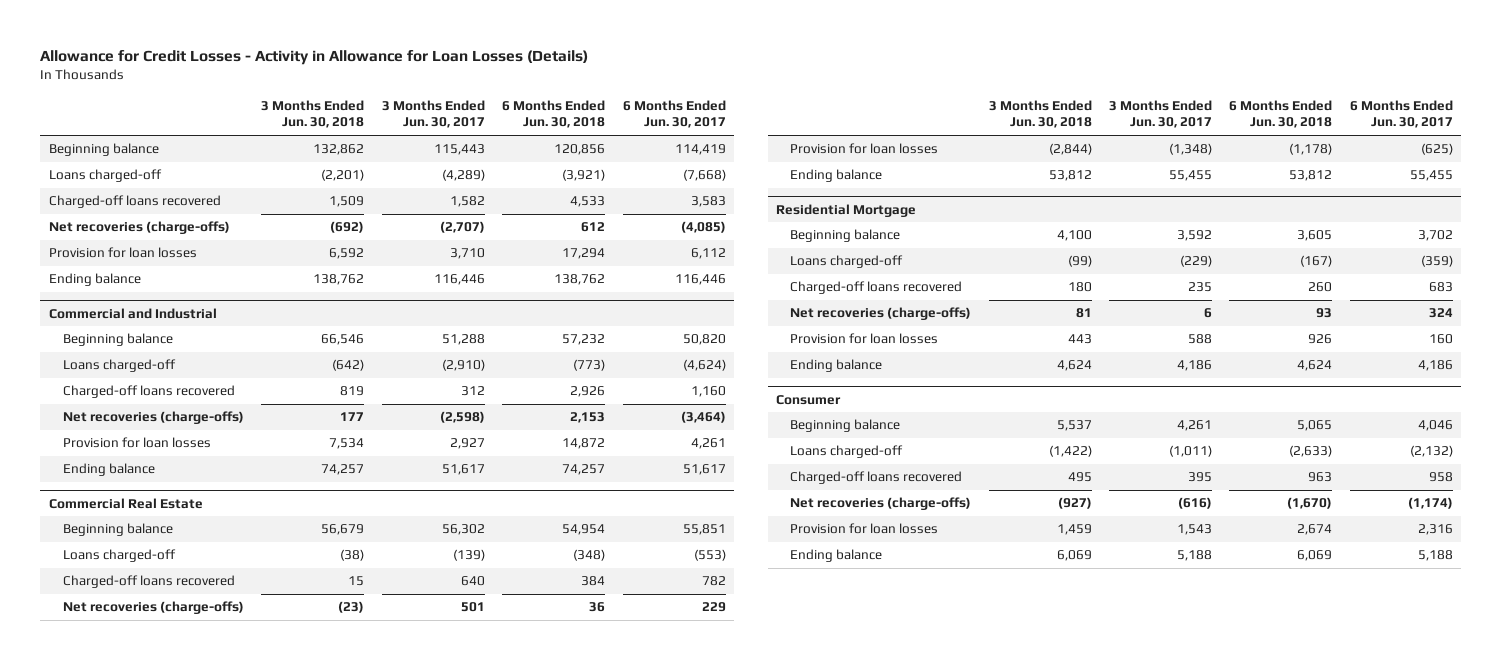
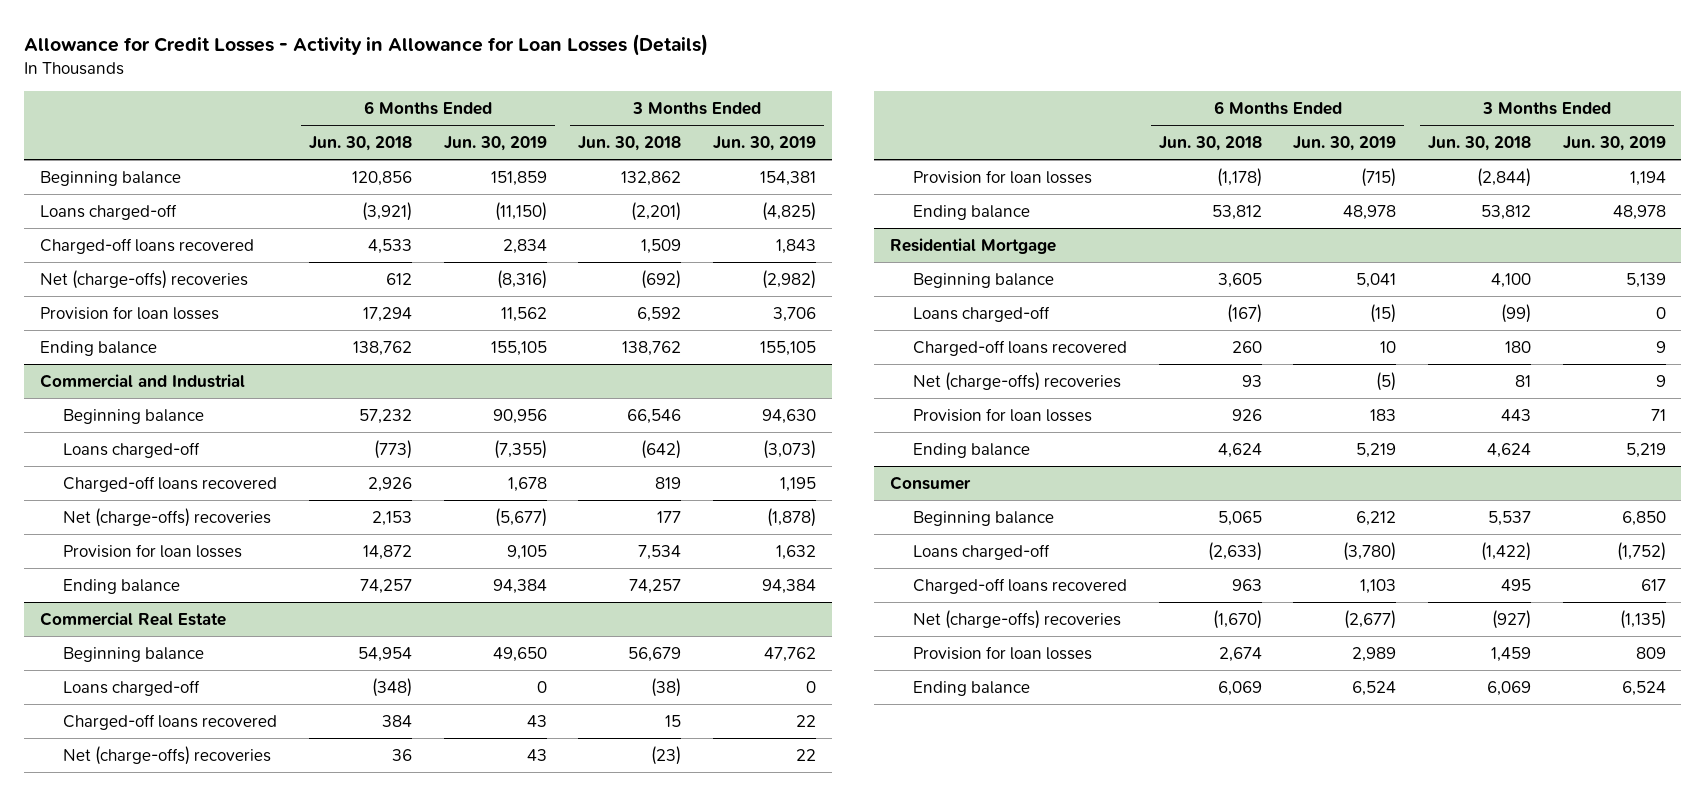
[381,99,485,129] 3 Months Ended Jun. 30, 2017 -> none
[622,99,726,129] 6 Months Ended Jun. 30, 2017 -> none
none -> [443,135,547,151] Jun. 30, 2019
none -> [712,135,816,151] Jun. 30, 2019
[49,221,231,235] Net recoveries (charge-offs) -> [40,269,249,289] Net (charge-offs) recoveries
[63,411,245,425] Net recoveries (charge-offs) -> [63,507,272,527] Net (charge-offs) recoveries
[63,601,245,615] Net recoveries (charge-offs) -> [63,745,272,765] Net (charge-offs) recoveries
[790,307,972,321] Net recoveries (charge-offs) -> [913,371,1122,391] Net (charge-offs) recoveries
[790,497,972,511] Net recoveries (charge-offs) -> [913,609,1122,629] Net (charge-offs) recoveries

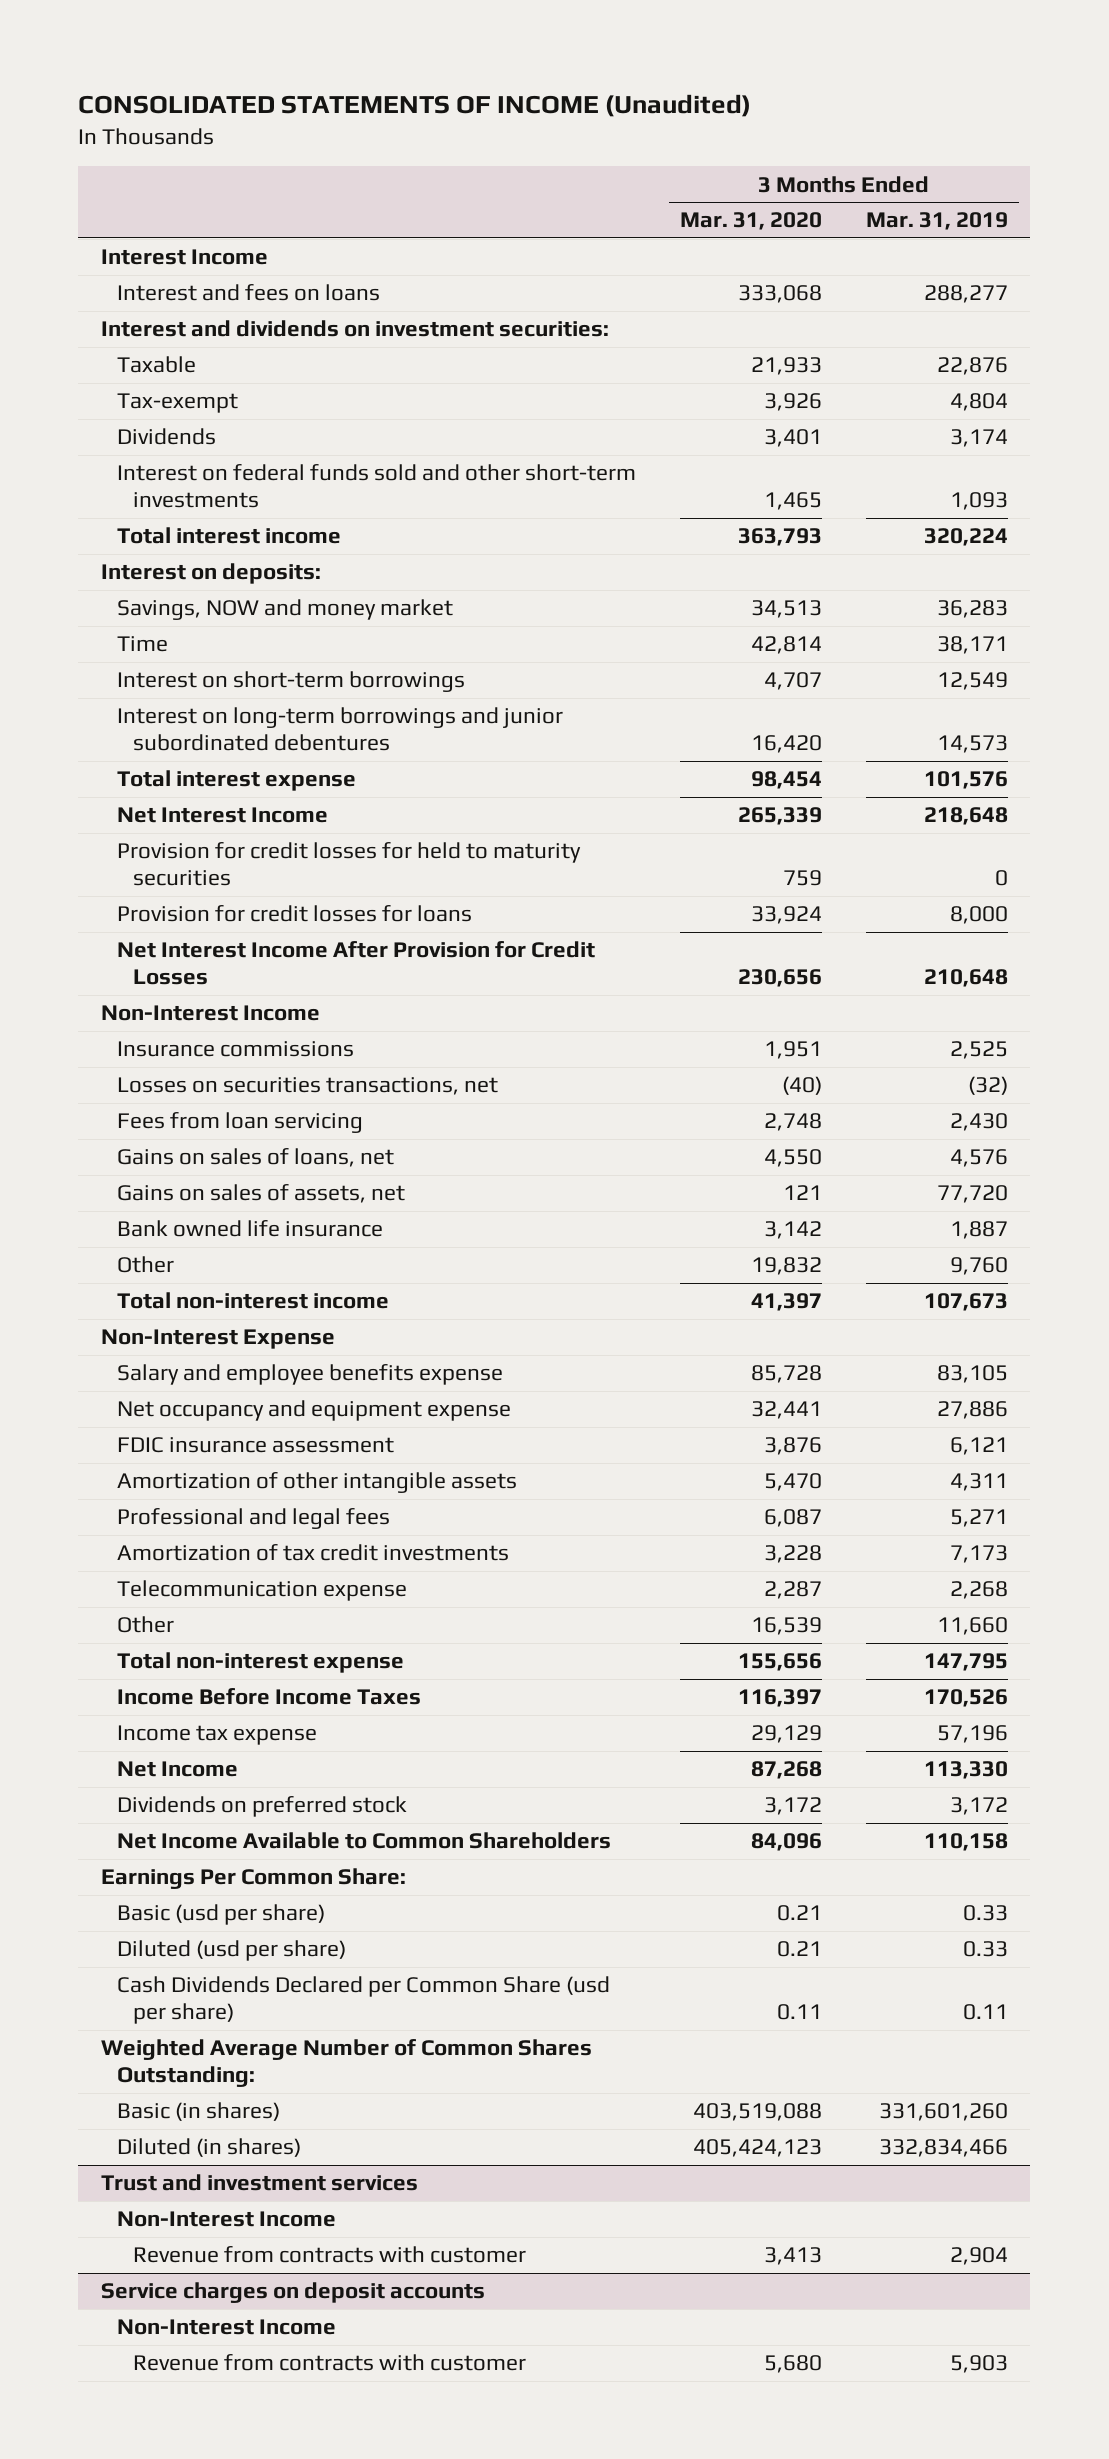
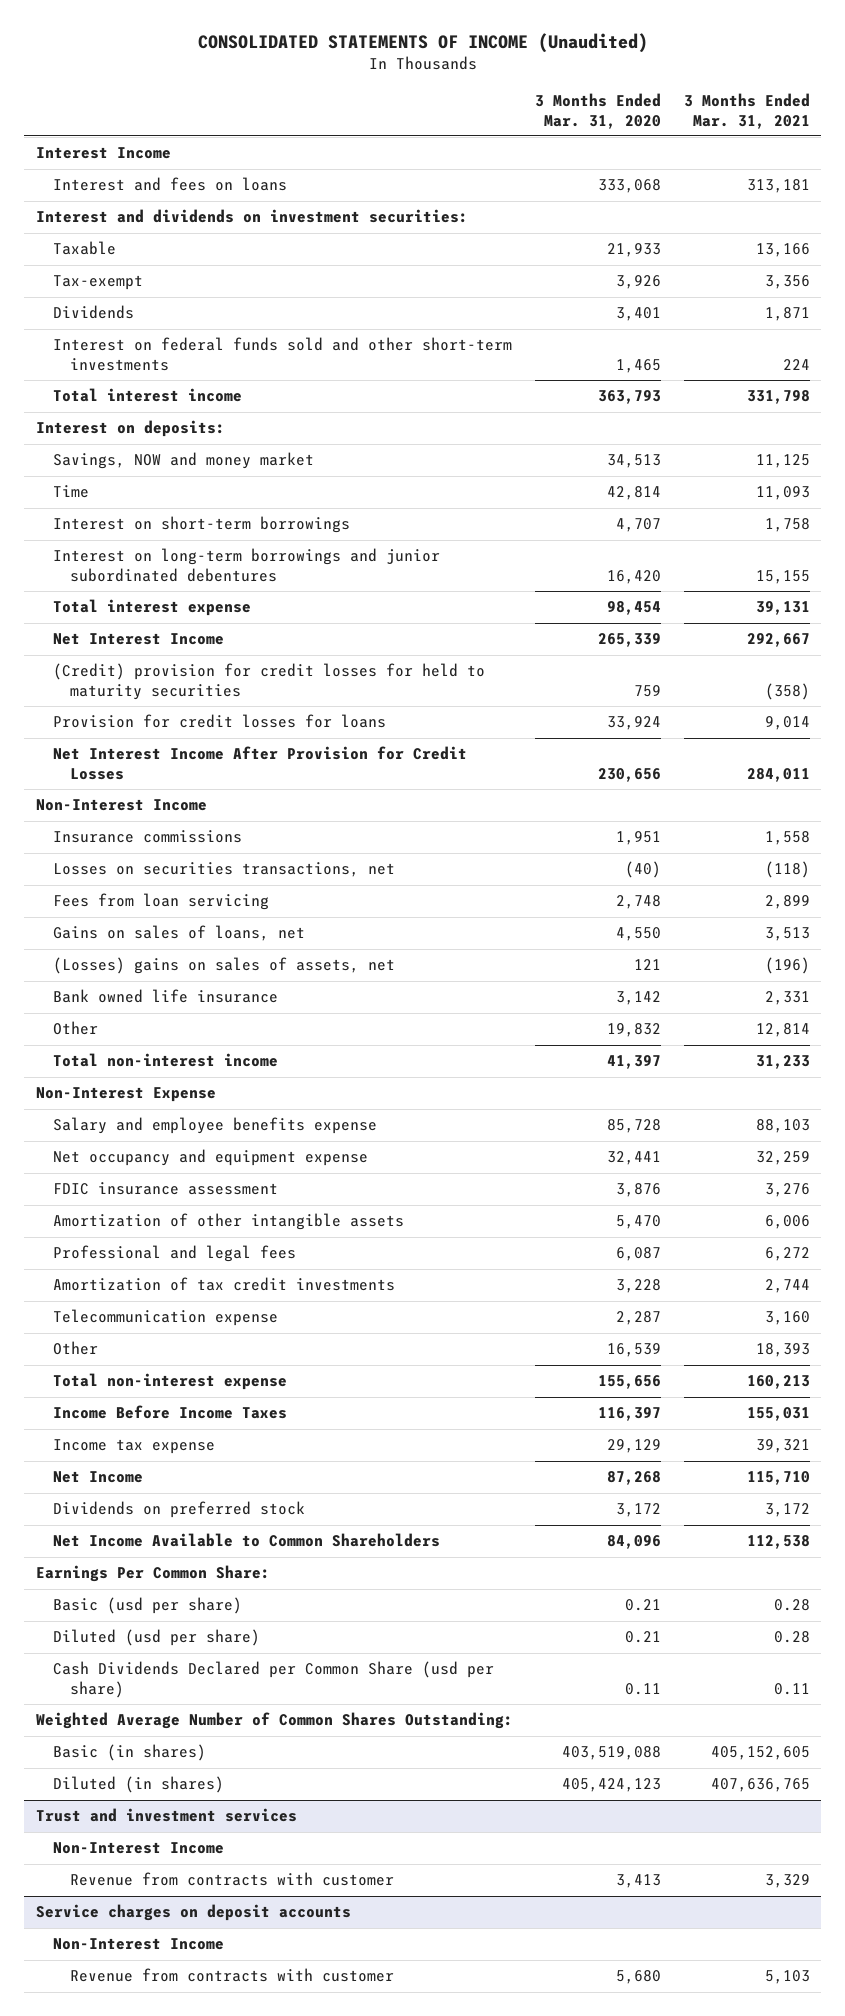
[866,212,1009,231] Mar. 31, 2019 -> none
none -> [683,93,810,129] 3 Months Ended Mar. 31, 2021
[116,842,581,887] Provision for credit losses for held to maturity securities -> [52,663,485,700] (Credit) provision for credit losses for held to maturity securities
[116,1184,405,1204] Gains on sales of assets, net -> [52,957,395,975] (Losses) gains on sales of assets, net

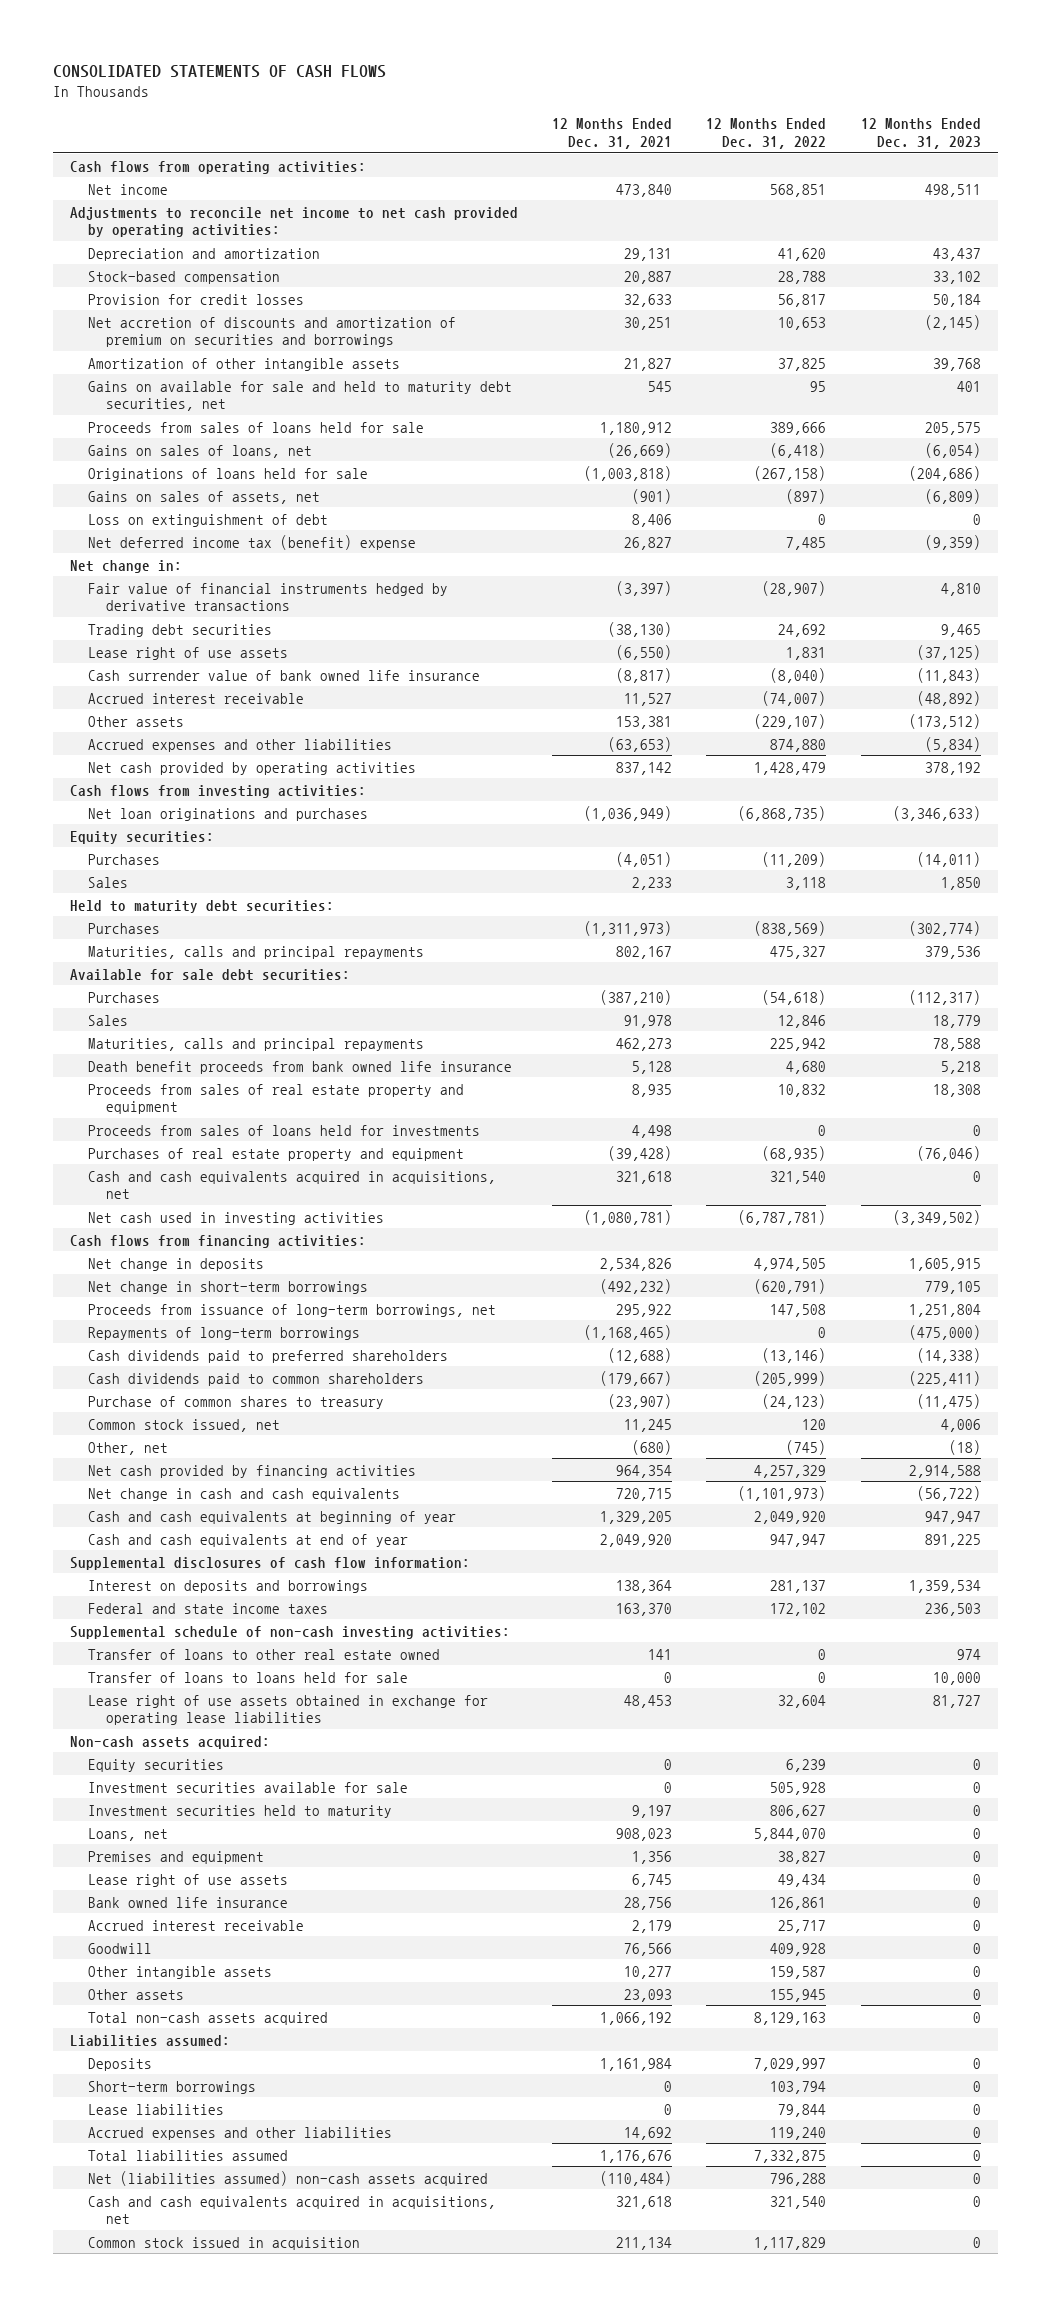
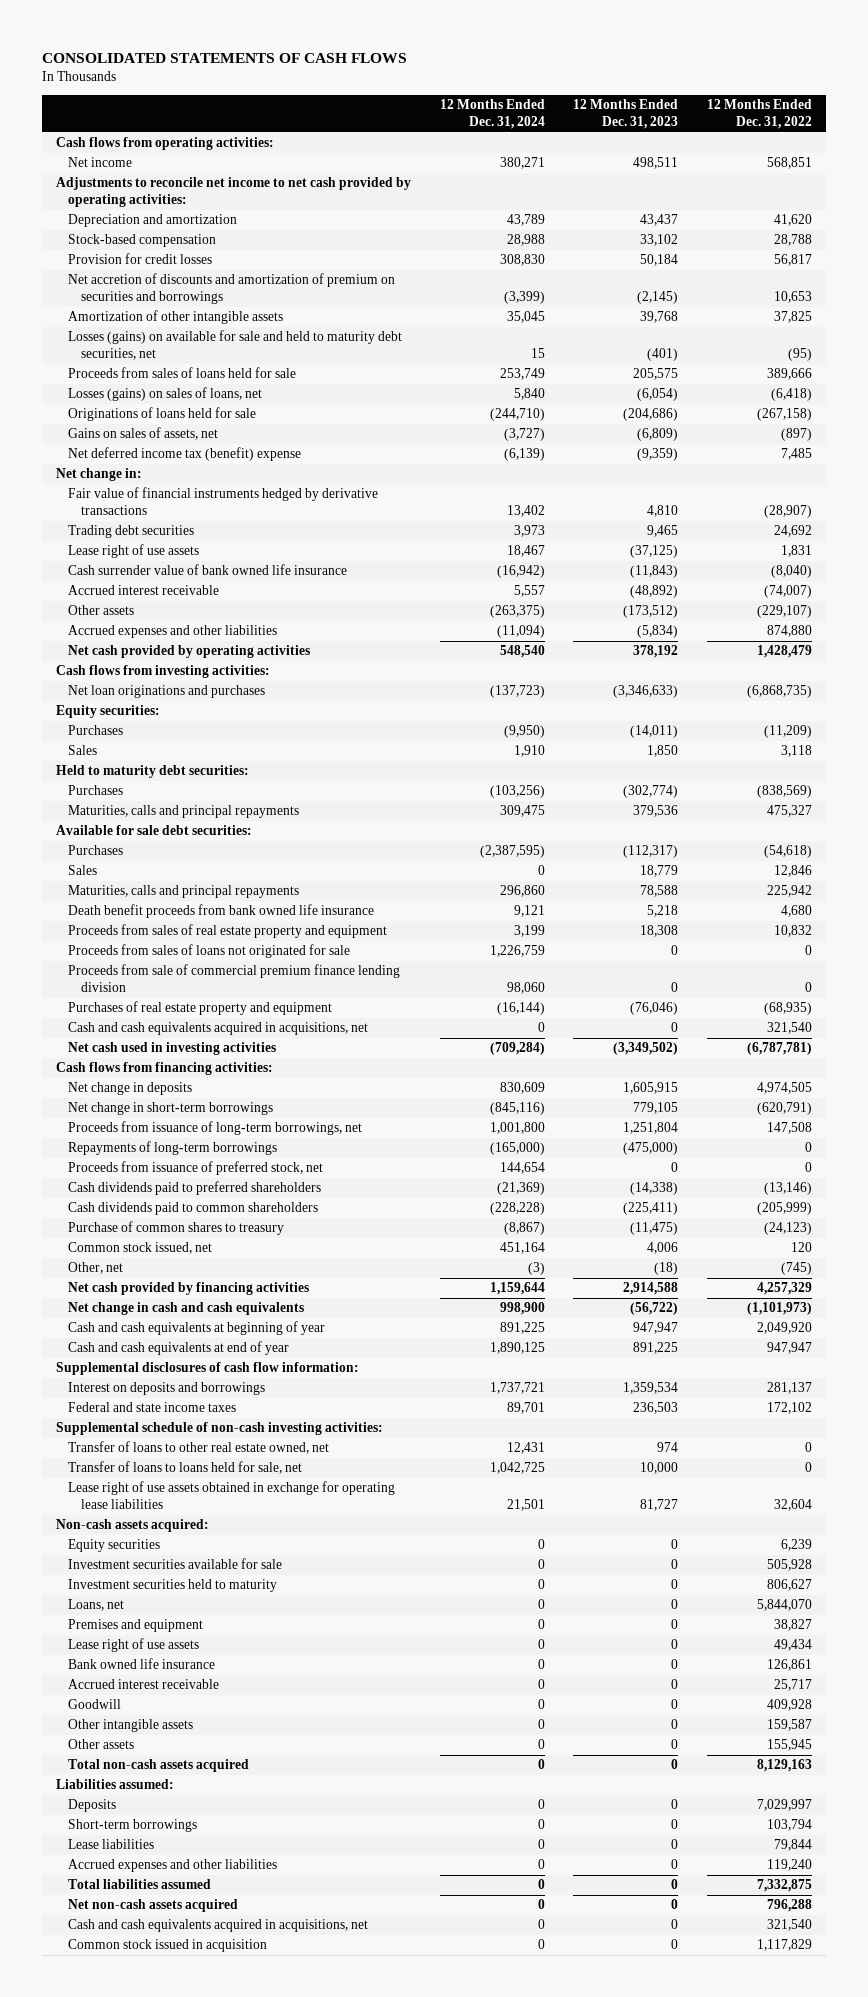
[552,118,673,149] 12 Months Ended Dec. 31, 2021 -> none
none -> [439,99,545,129] 12 Months Ended Dec. 31, 2024
[87,380,512,412] Gains on available for sale and held to maturity debt securities, net -> [68,330,403,361] Losses (gains) on available for sale and held to maturity debt securities, net
[810,380,827,392] 95 -> [788,348,813,362] (95)
[956,380,981,392] 401 -> [647,348,679,362] (401)
[87,444,312,458] Gains on sales of loans, net -> [68,387,263,402] Losses (gains) on sales of loans, net
[87,513,328,527] Loss on extinguishment of debt -> none
[87,1124,480,1136] Proceeds from sales of loans held for investments -> [68,944,351,959] Proceeds from sales of loans not originated for sale
none -> [68,964,401,993] Proceeds from sale of commercial premium finance lending division
none -> [68,1161,324,1176] Proceeds from issuance of preferred stock, net
[87,1648,440,1660] Transfer of loans to other real estate owned -> [68,1441,330,1455] Transfer of loans to other real estate owned, net
[87,1671,408,1683] Transfer of loans to loans held for sale -> [68,1461,303,1475] Transfer of loans to loans held for sale, net
[87,2170,488,2186] Net (liabilities assumed) non-cash assets acquired -> [68,1899,239,1913] Net non-cash assets acquired

